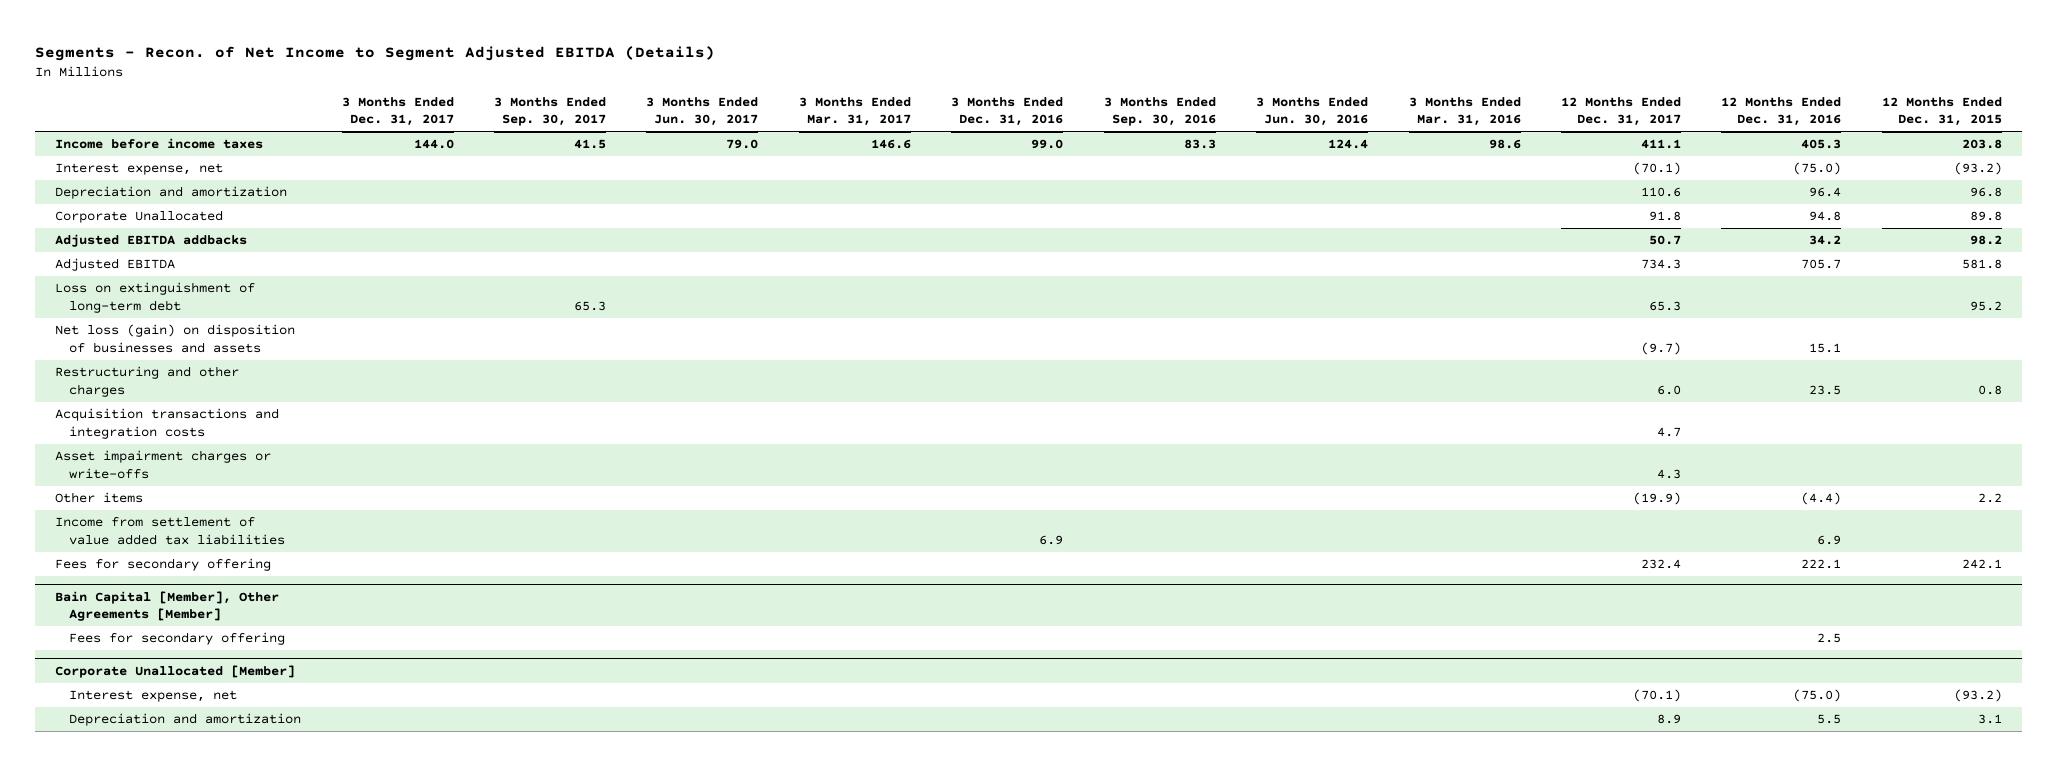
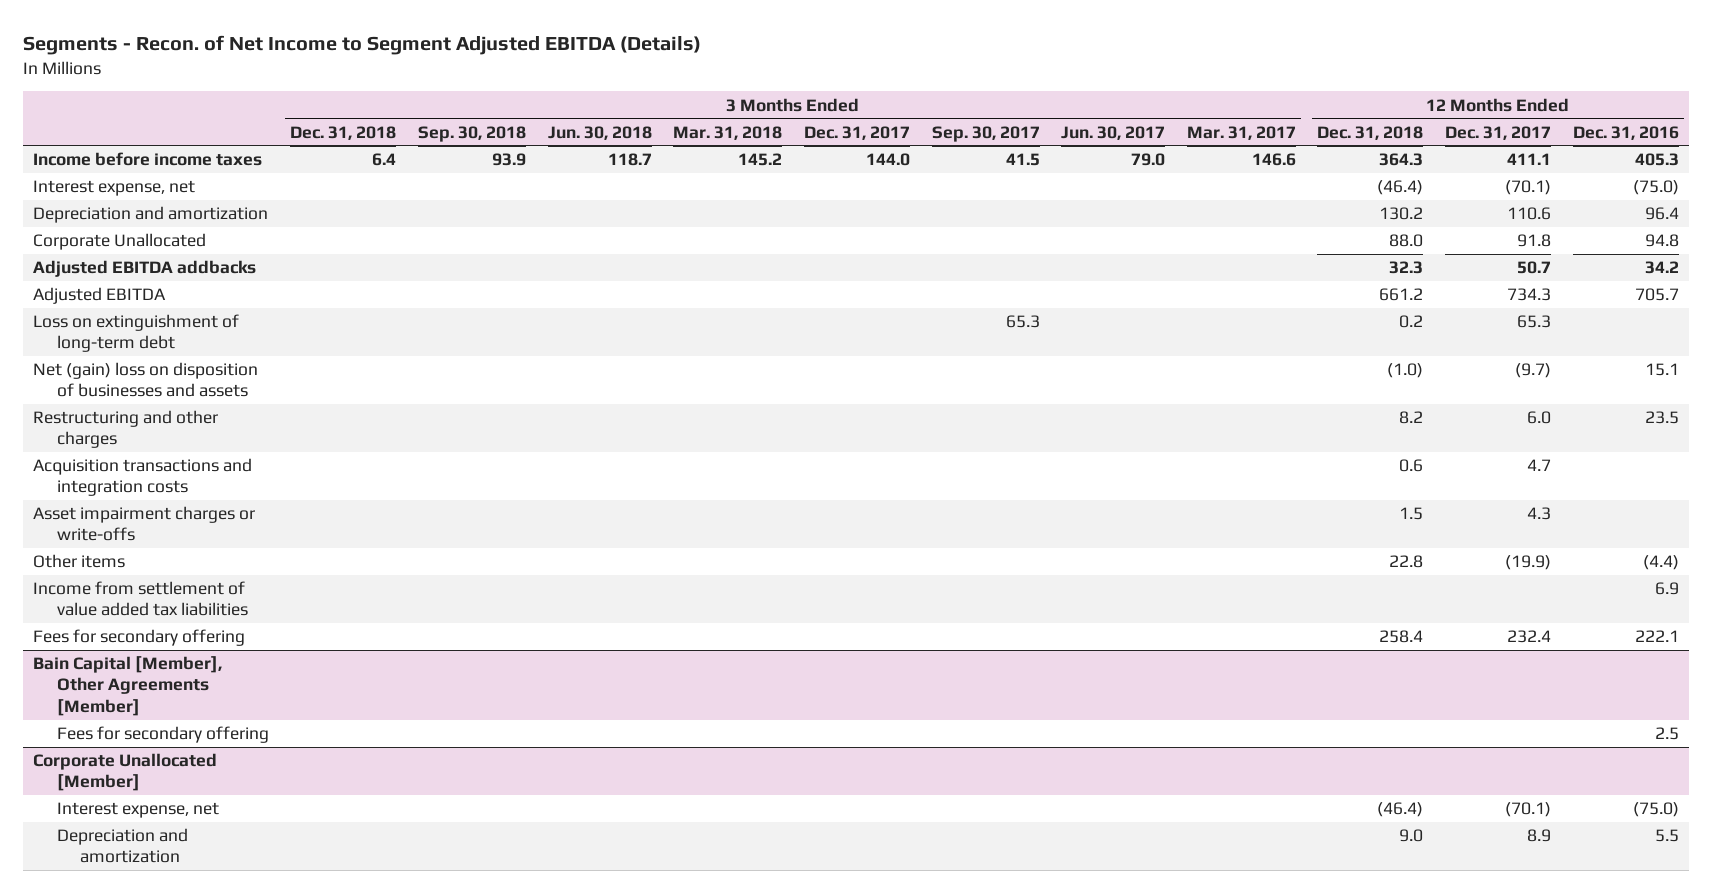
[951,96,1064,127] 3 Months Ended Dec. 31, 2016 -> none
[1103,96,1216,127] 3 Months Ended Sep. 30, 2016 -> none
[1256,96,1369,127] 3 Months Ended Jun. 30, 2016 -> none
[1408,96,1521,127] 3 Months Ended Mar. 31, 2016 -> none
[1881,96,2002,127] 12 Months Ended Dec. 31, 2015 -> none
none -> [290,125,397,140] Dec. 31, 2018
none -> [418,125,527,142] Sep. 30, 2018
none -> [547,125,652,140] Jun. 30, 2018
none -> [673,125,783,140] Mar. 31, 2018
none -> [1317,125,1424,140] Dec. 31, 2018
[55,324,296,353] Net loss (gain) on disposition of businesses and assets -> [33,362,259,398] Net (gain) loss on disposition of businesses and assets

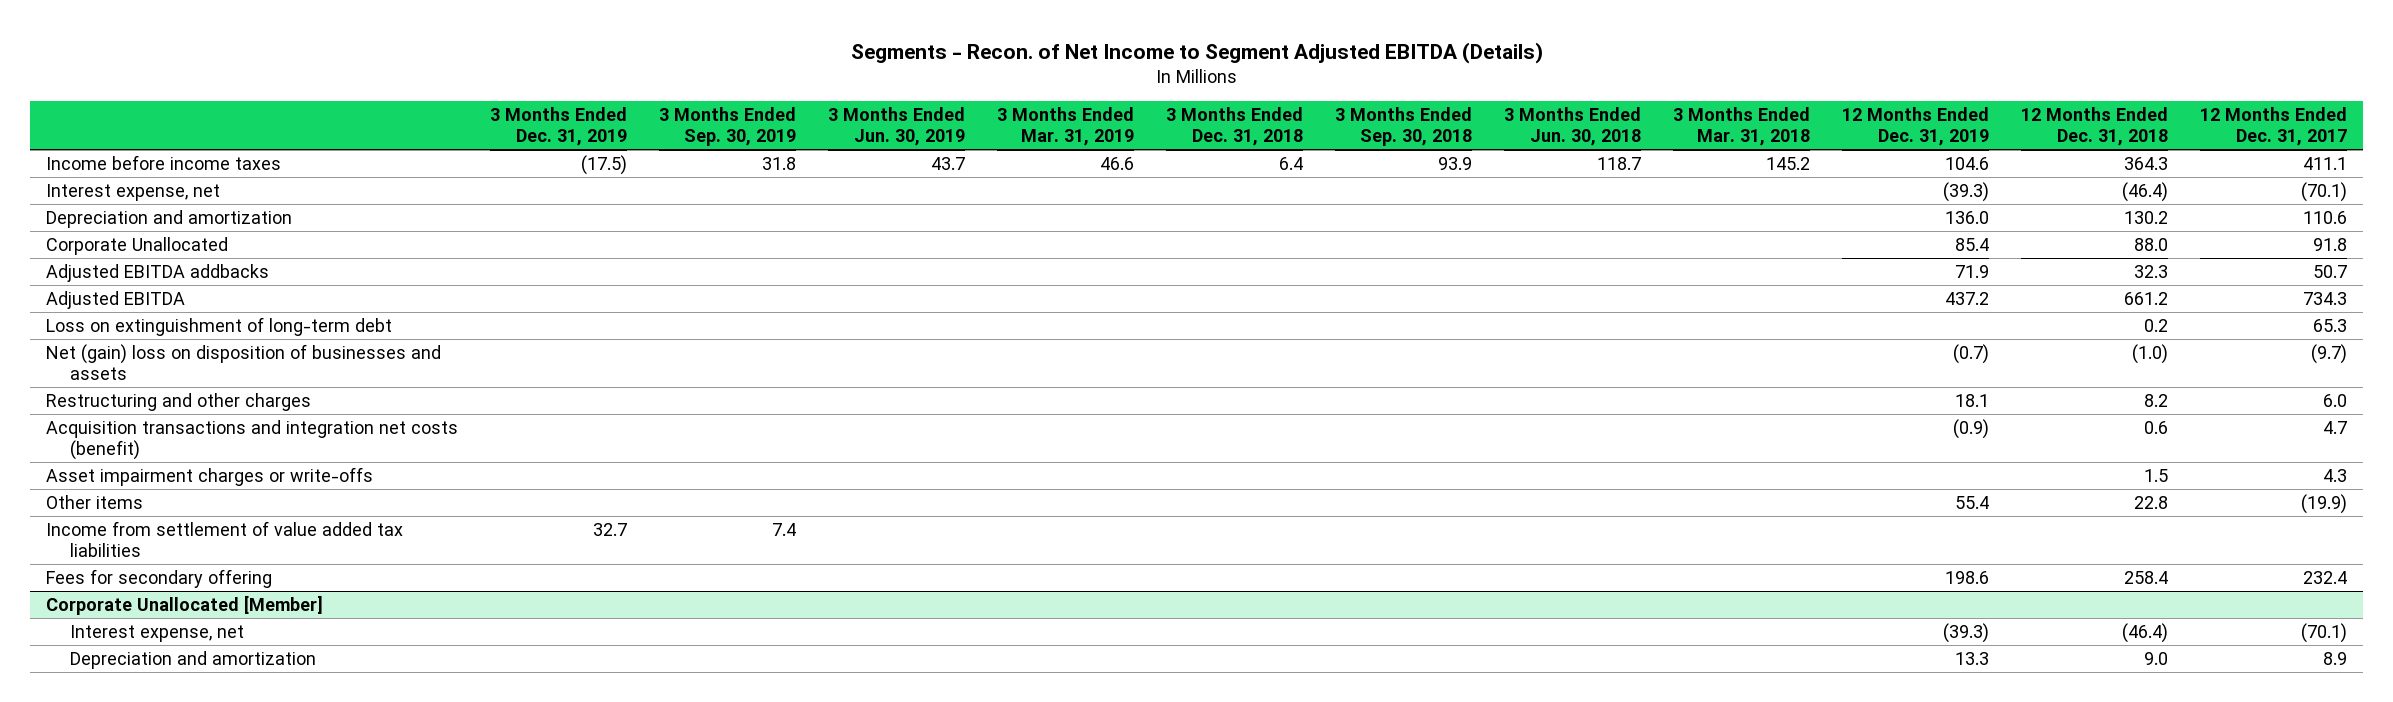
[803,125,910,140] Dec. 31, 2017 -> none
[931,125,1040,142] Sep. 30, 2017 -> none
[1061,125,1166,140] Jun. 30, 2017 -> none
[1186,125,1296,140] Mar. 31, 2017 -> none
[1572,125,1679,140] Dec. 31, 2016 -> none
none -> [490,107,628,147] 3 Months Ended Dec. 31, 2019
none -> [659,107,797,147] 3 Months Ended Sep. 30, 2019
none -> [828,107,966,147] 3 Months Ended Jun. 30, 2019
none -> [997,107,1135,147] 3 Months Ended Mar. 31, 2019
none -> [1841,107,1989,147] 12 Months Ended Dec. 31, 2019
[33,458,253,497] Acquisition transactions and integration costs -> [46,420,459,461] Acquisition transactions and integration net costs (benefit)
[33,656,223,716] Bain Capital [Member], Other Agreements [Member] -> none
[56,726,269,744] Fees for secondary offering -> none

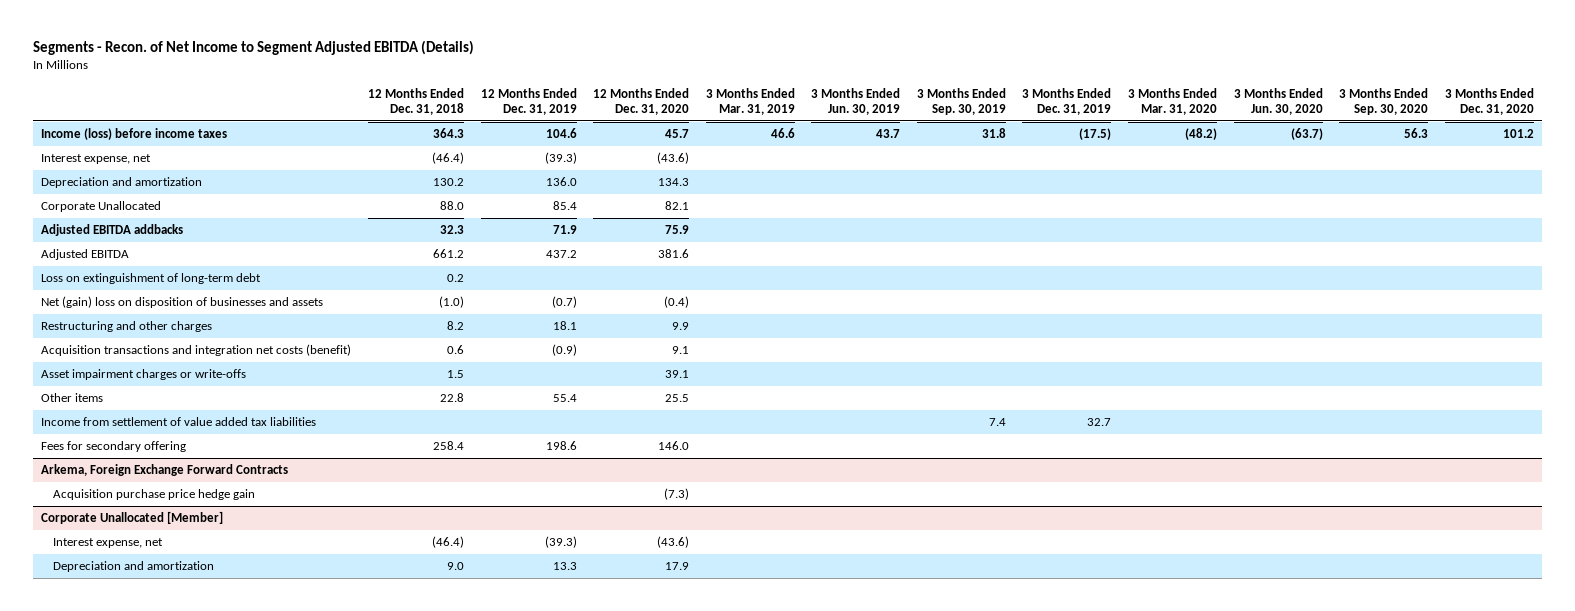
[1166,107,1304,147] 3 Months Ended Dec. 31, 2018 -> none
[1334,107,1472,147] 3 Months Ended Sep. 30, 2018 -> none
[1503,107,1641,147] 3 Months Ended Jun. 30, 2018 -> none
[1672,107,1810,147] 3 Months Ended Mar. 31, 2018 -> none
[2199,107,2347,147] 12 Months Ended Dec. 31, 2017 -> none
none -> [593,87,690,115] 12 Months Ended Dec. 31, 2020
none -> [1127,87,1217,115] 3 Months Ended Mar. 31, 2020
none -> [1233,87,1323,115] 3 Months Ended Jun. 30, 2020
none -> [1339,87,1429,115] 3 Months Ended Sep. 30, 2020
none -> [1444,87,1534,115] 3 Months Ended Dec. 31, 2020
[46,155,282,171] Income before income taxes -> [41,127,228,140] Income (loss) before income taxes
none -> [41,463,289,476] Arkema, Foreign Exchange Forward Contracts
none -> [52,488,255,500] Acquisition purchase price hedge gain

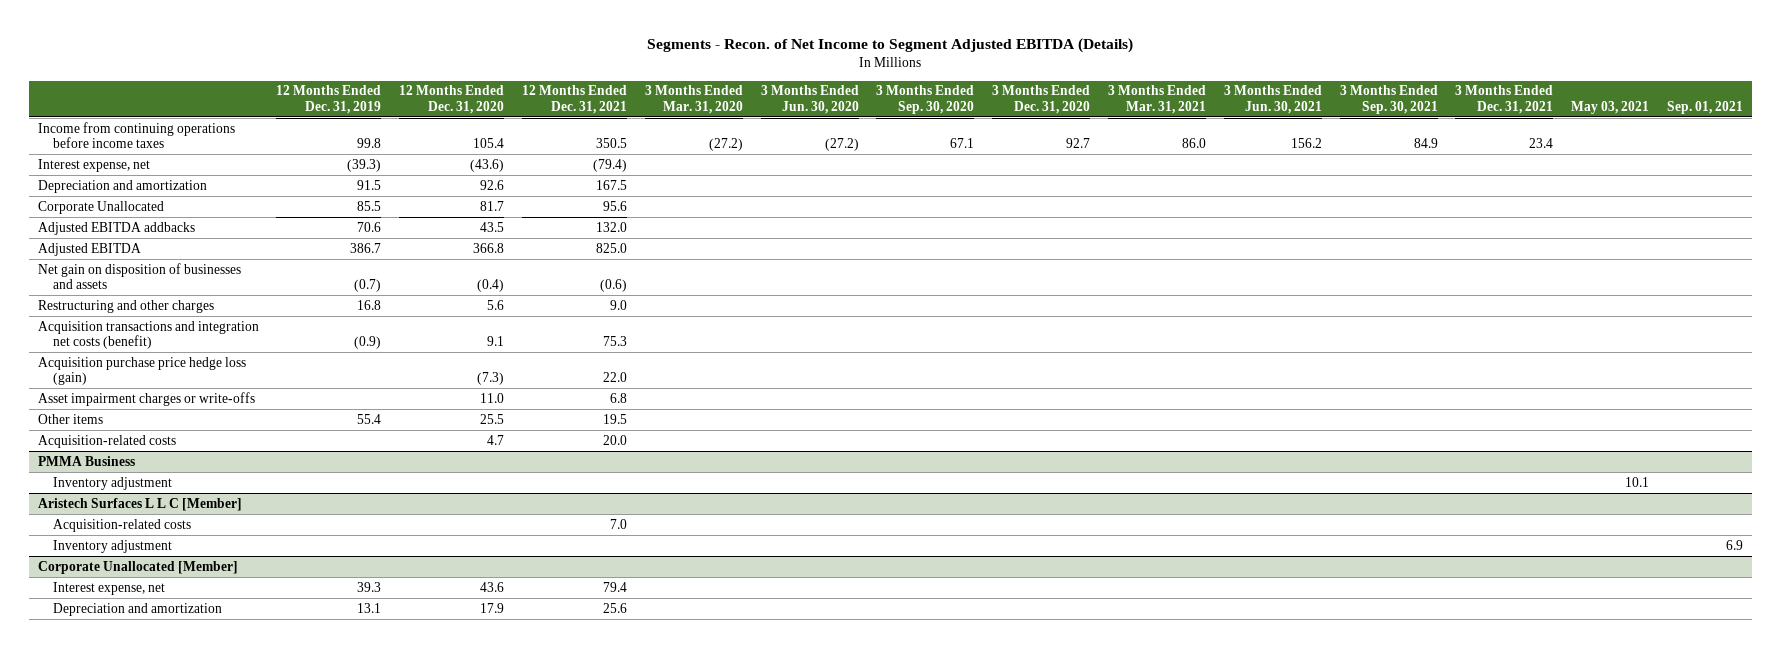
[368,87,465,115] 12 Months Ended Dec. 31, 2018 -> none
[705,87,795,115] 3 Months Ended Mar. 31, 2019 -> none
[811,87,901,115] 3 Months Ended Jun. 30, 2019 -> none
[916,87,1006,115] 3 Months Ended Sep. 30, 2019 -> none
[1022,87,1112,115] 3 Months Ended Dec. 31, 2019 -> none
none -> [521,85,627,114] 12 Months Ended Dec. 31, 2021
none -> [1107,85,1206,114] 3 Months Ended Mar. 31, 2021
none -> [1223,85,1322,114] 3 Months Ended Jun. 30, 2021
none -> [1339,85,1438,114] 3 Months Ended Sep. 30, 2021
none -> [1455,85,1554,114] 3 Months Ended Dec. 31, 2021
none -> [1571,100,1650,114] May 03, 2021
none -> [1666,100,1743,114] Sep. 01, 2021
[41,127,228,140] Income (loss) before income taxes -> [37,121,235,149] Income from continuing operations before income taxes
[545,127,577,138] 104.6 -> [357,138,382,149] 99.8
[665,128,690,138] 45.7 -> [473,138,505,149] 105.4
[1184,127,1217,140] (48.2) -> [708,138,743,152] (27.2)
[1290,127,1323,140] (63.7) -> [824,138,859,152] (27.2)
[1404,127,1429,138] 56.3 -> [950,138,975,149] 67.1
[1502,128,1534,138] 101.2 -> [1066,138,1091,149] 92.7
[41,272,262,284] Loss on extinguishment of long-term debt -> none
[545,176,577,186] 136.0 -> [357,179,382,190] 91.5
[658,177,690,186] 134.3 -> [480,179,505,190] 92.6
[552,200,577,210] 85.4 -> [357,200,382,211] 85.5
[665,200,690,210] 82.1 -> [480,200,505,211] 81.7
[552,224,577,234] 71.9 -> [357,221,382,232] 70.6
[665,224,690,234] 75.9 -> [480,221,505,232] 43.5
[545,249,577,258] 437.2 -> [350,242,382,253] 386.7
[658,248,690,258] 381.6 -> [473,242,505,253] 366.8
[41,295,324,308] Net (gain) loss on disposition of businesses and assets -> [37,262,241,290] Net gain on disposition of businesses and assets
[552,320,577,330] 18.1 -> [357,299,382,310] 16.8
[672,321,690,330] 9.9 -> [487,299,505,310] 5.6
none -> [37,356,246,386] Acquisition purchase price hedge loss (gain)
[665,369,690,378] 39.1 -> [480,392,505,403] 11.0
[41,416,317,426] Income from settlement of value added tax liabilities -> none
[41,440,187,452] Fees for secondary offering -> none
[41,463,289,476] Arkema, Foreign Exchange Forward Contracts -> none
[52,488,255,500] Acquisition purchase price hedge gain -> none
none -> [37,434,176,448] Acquisition-related costs
none -> [37,455,135,466] PMMA Business
none -> [53,476,173,490] Inventory adjustment
none -> [37,497,242,511] Aristech Surfaces L L C [Member]
none -> [53,518,192,532] Acquisition-related costs
none -> [53,539,173,553] Inventory adjustment
[544,535,577,548] (39.3) -> [357,581,382,592] 39.3
[657,535,690,548] (43.6) -> [480,581,505,592] 43.6
[552,561,577,570] 13.3 -> [357,602,382,613] 13.1

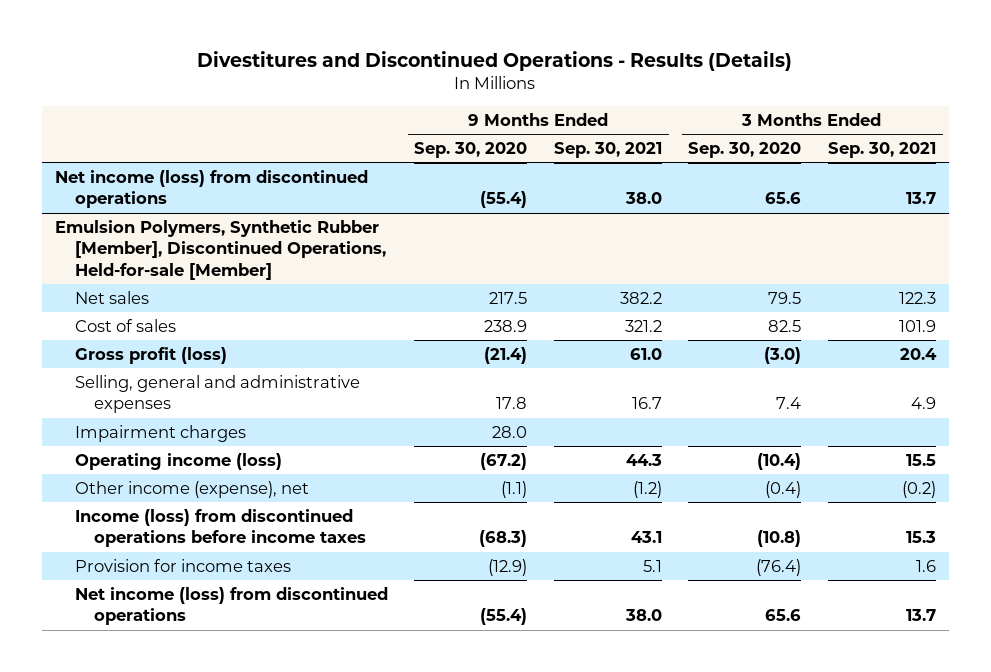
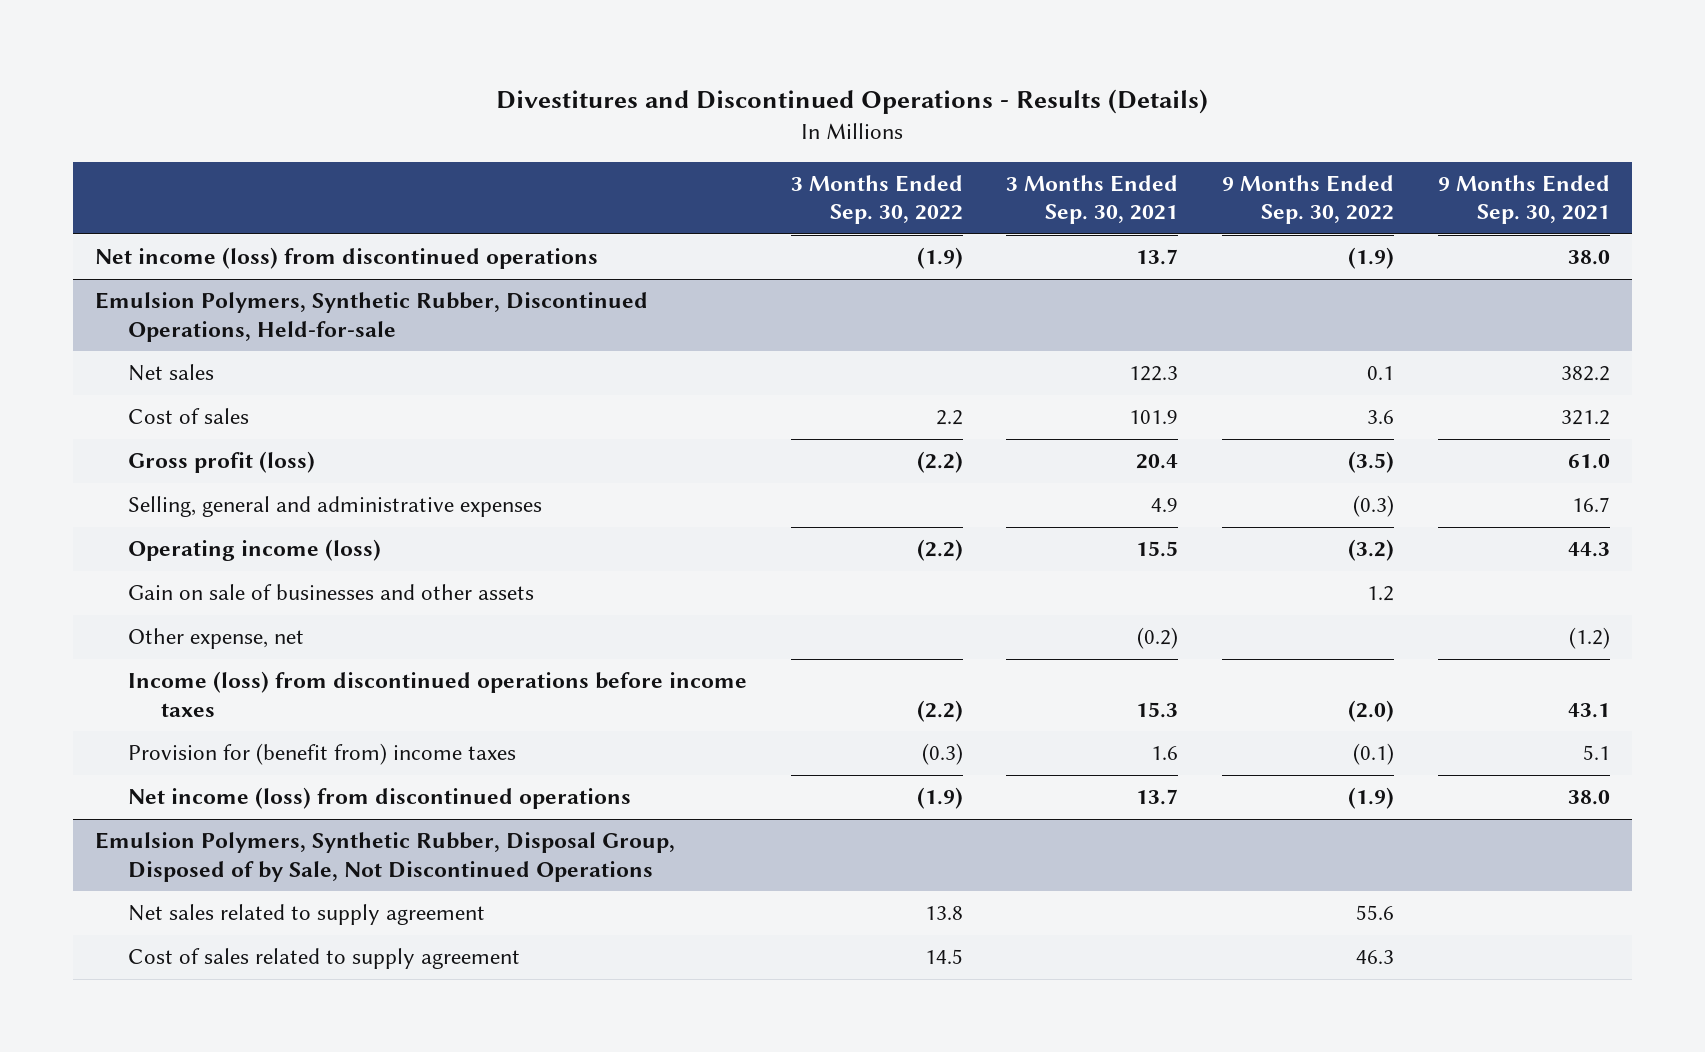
[414,141,528,158] Sep. 30, 2020 -> none
[688,141,802,158] Sep. 30, 2020 -> none
none -> [790,175,963,225] 3 Months Ended Sep. 30, 2022
none -> [1222,175,1395,225] 9 Months Ended Sep. 30, 2022
[54,219,386,280] Emulsion Polymers, Synthetic Rubber [Member], Discontinued Operations, Held-for-sale [Member] -> [94,292,648,342] Emulsion Polymers, Synthetic Rubber, Discontinued Operations, Held-for-sale
[74,424,246,442] Impairment charges -> none
none -> [127,584,534,601] Gain on sale of businesses and other assets
[74,480,309,498] Other income (expense), net -> [127,628,304,650] Other expense, net
[74,558,291,572] Provision for income taxes -> [127,743,516,766] Provision for (benefit from) income taxes
none -> [94,832,675,882] Emulsion Polymers, Synthetic Rubber, Disposal Group, Disposed of by Sale, Not Discontinued Operations
none -> [127,904,485,926] Net sales related to supply agreement
none -> [127,948,520,970] Cost of sales related to supply agreement

